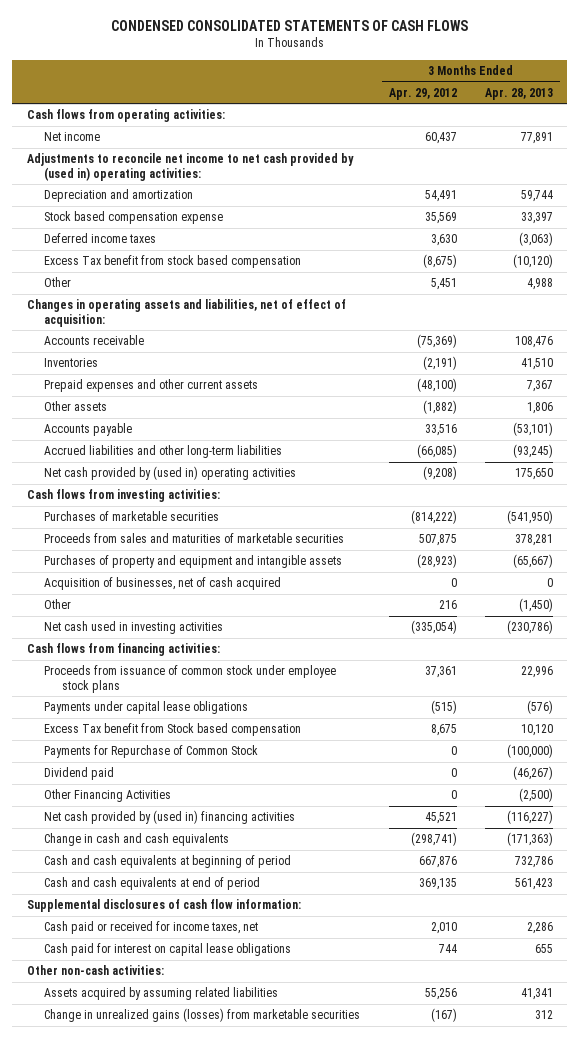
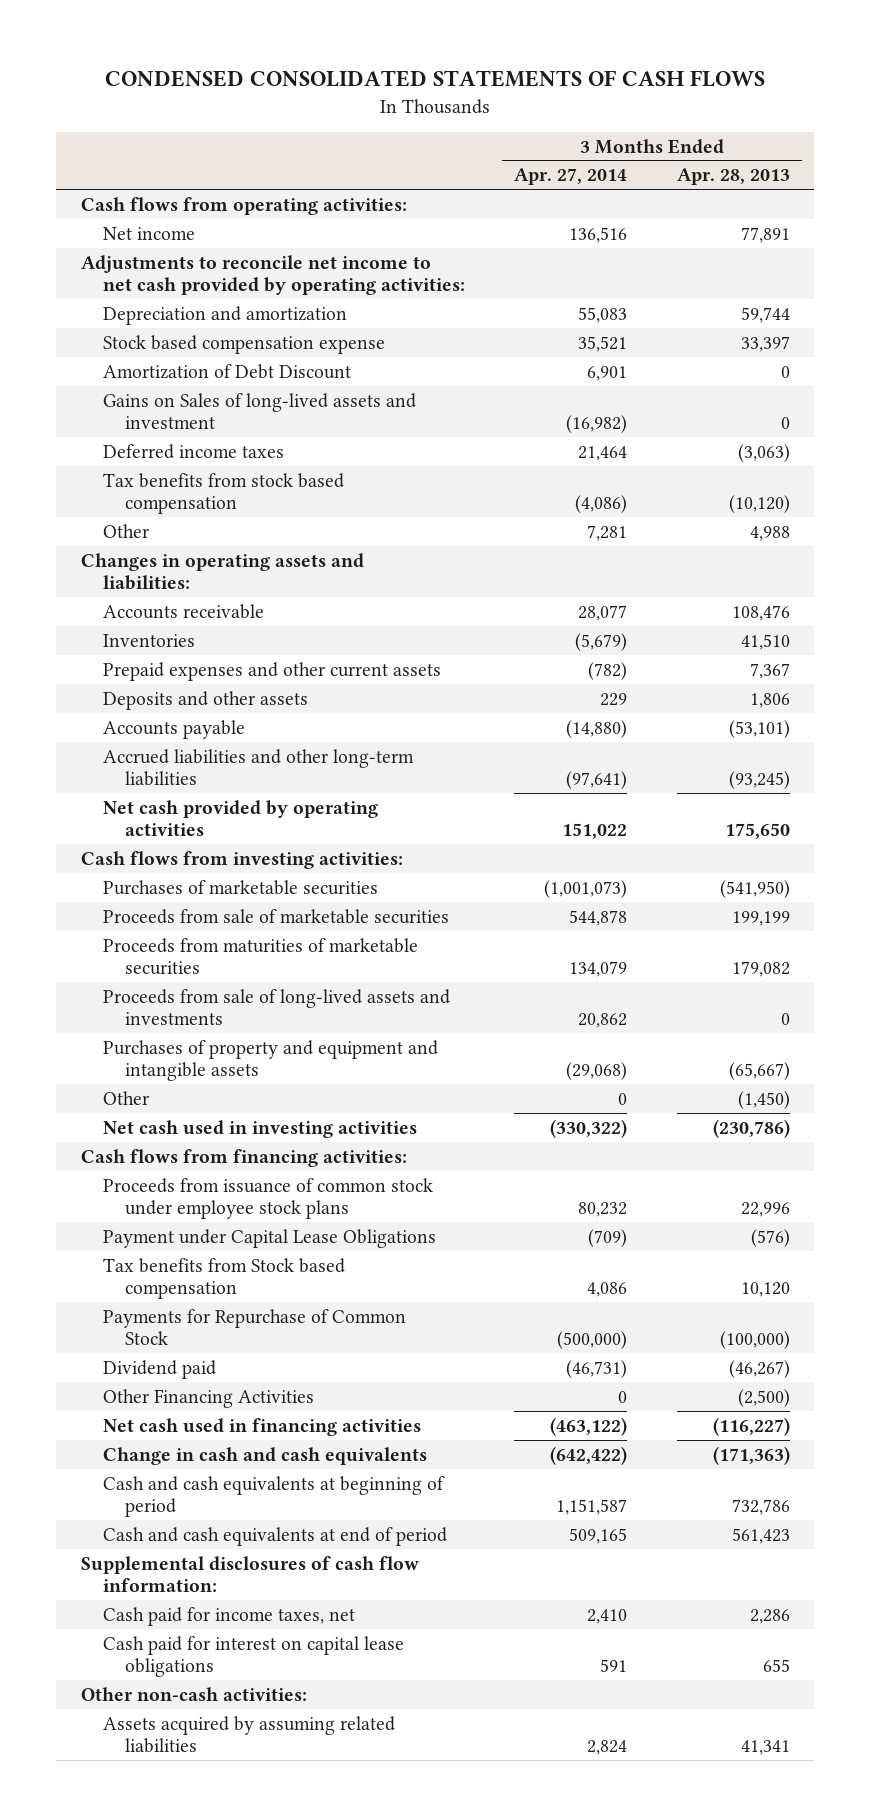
[388,87,457,100] Apr. 29, 2012 -> none
none -> [514,168,628,186] Apr. 27, 2014
[26,153,354,181] Adjustments to reconcile net income to net cash provided by (used in) operating activities: -> [80,254,465,296] Adjustments to reconcile net income to net cash provided by operating activities:
none -> [102,363,351,379] Amortization of Debt Discount
none -> [102,392,416,430] Gains on Sales of long-lived assets and investment
[44,255,302,269] Excess Tax benefit from stock based compensation -> [102,472,344,515] Tax benefits from stock based compensation
[26,299,346,327] Changes in operating assets and liabilities, net of effect of acquisition: -> [80,552,364,591] Changes in operating assets and liabilities:
[44,401,108,412] Other assets -> [102,690,308,710] Deposits and other assets
[44,466,297,481] Net cash provided by (used in) operating activities -> [102,799,378,837] Net cash provided by operating activities
none -> [102,908,449,924] Proceeds from sale of marketable securities
[44,533,345,544] Proceeds from sales and maturities of marketable securities -> [102,937,418,976] Proceeds from maturities of marketable securities
[515,534,554,547] 378,281 -> [731,961,790,978] 179,082
none -> [102,988,450,1026] Proceeds from sale of long-lived assets and investments
[44,577,282,591] Acquisition of businesses, net of cash acquired -> none
[44,701,249,715] Payments under capital lease obligations -> [102,1228,436,1248] Payment under Capital Lease Obligations
[44,723,302,737] Excess Tax benefit from Stock based compensation -> [102,1257,345,1300] Tax benefits from Stock based compensation
[44,810,296,825] Net cash provided by (used in) financing activities -> [102,1417,421,1436] Net cash used in financing activities
[44,921,259,935] Cash paid or received for income taxes, net -> [102,1606,355,1626] Cash paid for income taxes, net
[44,1008,361,1023] Change in unrealized gains (losses) from marketable securities -> none

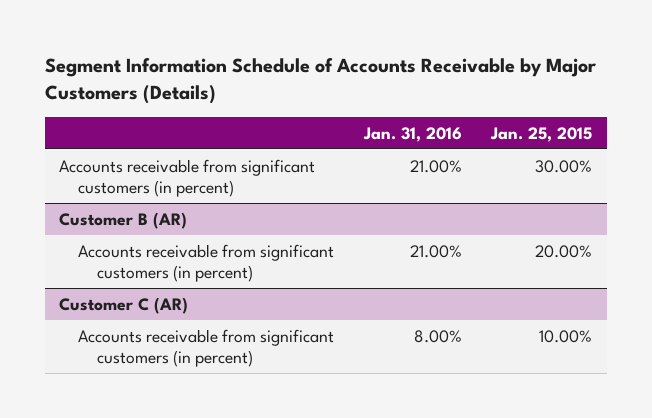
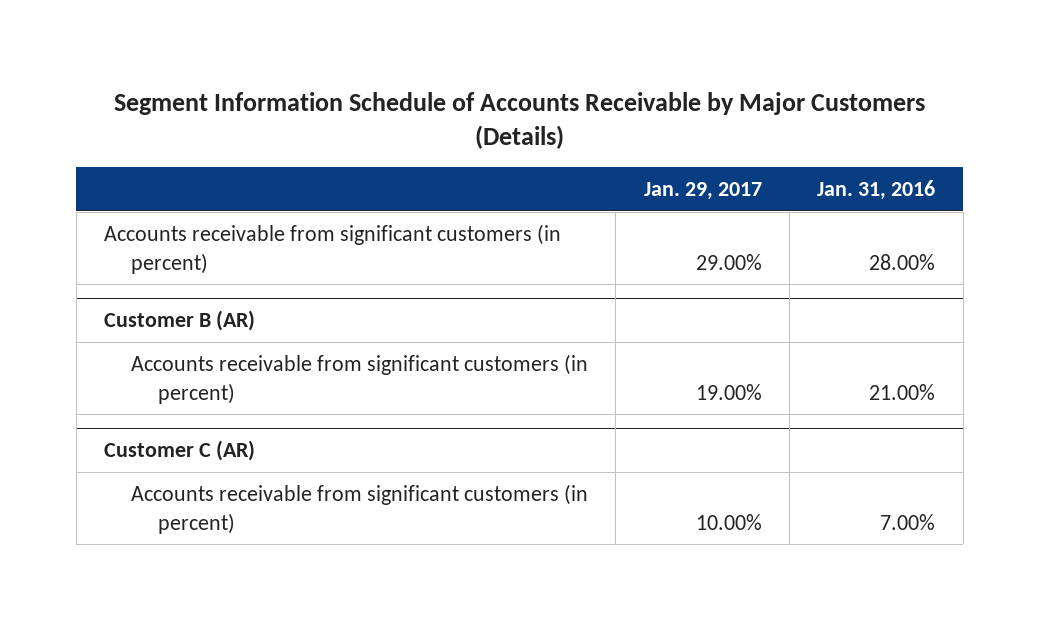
[490,126,593,142] Jan. 25, 2015 -> none
none -> [643,182,762,201] Jan. 29, 2017
[409,159,462,173] 21.00% -> [869,253,936,270] 28.00%
[413,329,462,343] 8.00% -> [880,513,936,530] 7.00%

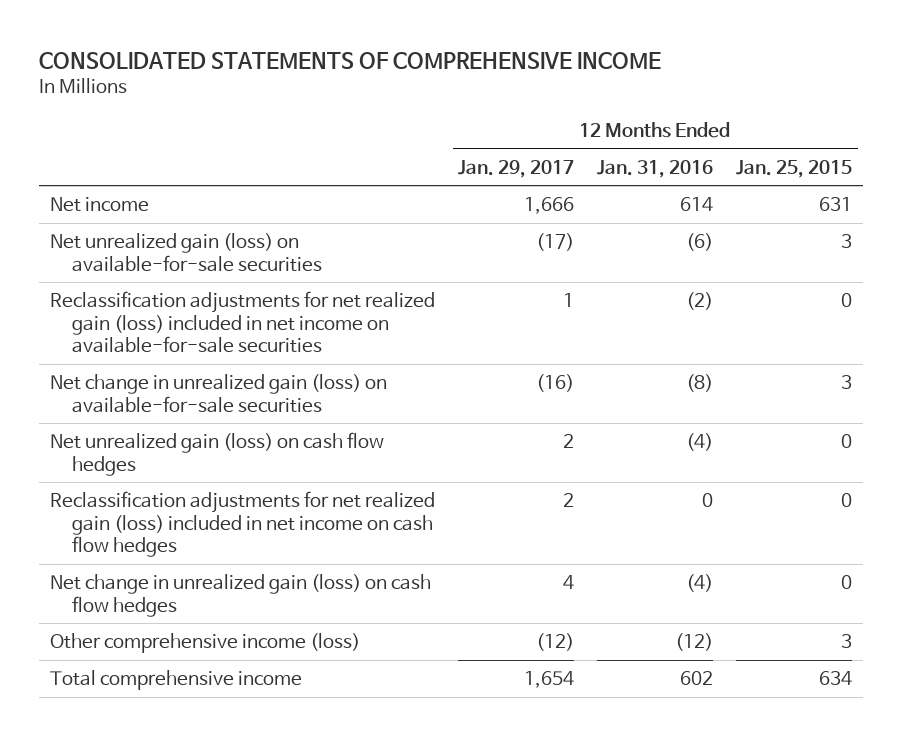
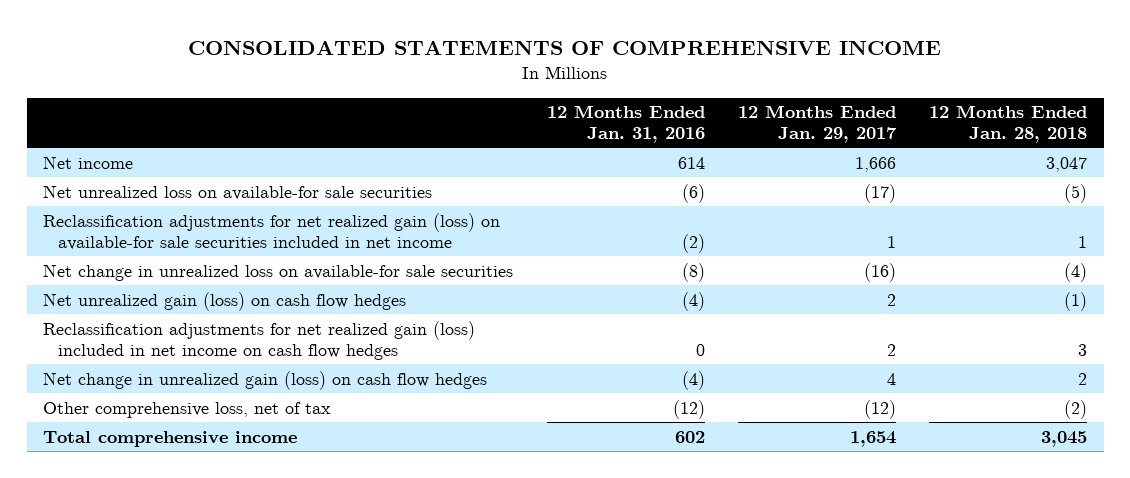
[735,159,852,178] Jan. 25, 2015 -> none
none -> [929,105,1088,144] 12 Months Ended Jan. 28, 2018
[50,233,322,272] Net unrealized gain (loss) on available-for-sale securities -> [43,184,433,200] Net unrealized loss on available-for sale securities
[50,291,436,353] Reclassification adjustments for net realized gain (loss) included in net income on available-for-sale securities -> [43,212,501,250] Reclassification adjustments for net realized gain (loss) on available-for sale securities included in net income
[50,374,388,413] Net change in unrealized gain (loss) on available-for-sale securities -> [43,263,514,281] Net change in unrealized loss on available-for sale securities
[50,633,361,654] Other comprehensive income (loss) -> [43,401,332,418] Other comprehensive loss, net of tax

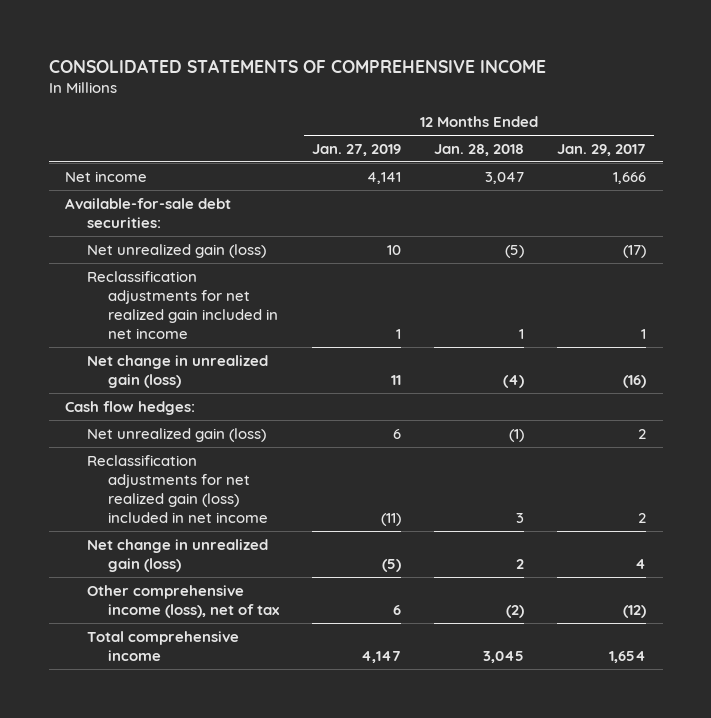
[546,105,705,144] 12 Months Ended Jan. 31, 2016 -> none
none -> [311,143,401,156] Jan. 27, 2019
none -> [65,197,232,228] Available-for-sale debt securities:
[43,184,433,200] Net unrealized loss on available-for sale securities -> [86,243,266,258] Net unrealized gain (loss)
[43,212,501,250] Reclassification adjustments for net realized gain (loss) on available-for sale securities included in net income -> [86,270,278,340] Reclassification adjustments for net realized gain included in net income
[43,263,514,281] Net change in unrealized loss on available-for sale securities -> [86,354,268,388] Net change in unrealized gain (loss)
none -> [65,400,196,415] Cash flow hedges:
[43,291,407,311] Net unrealized gain (loss) on cash flow hedges -> [86,427,266,442] Net unrealized gain (loss)
[43,320,476,360] Reclassification adjustments for net realized gain (loss) included in net income on cash flow hedges -> [86,454,268,524] Reclassification adjustments for net realized gain (loss) included in net income
[43,370,488,390] Net change in unrealized gain (loss) on cash flow hedges -> [86,538,268,572] Net change in unrealized gain (loss)
[43,401,332,418] Other comprehensive loss, net of tax -> [86,584,280,618] Other comprehensive income (loss), net of tax

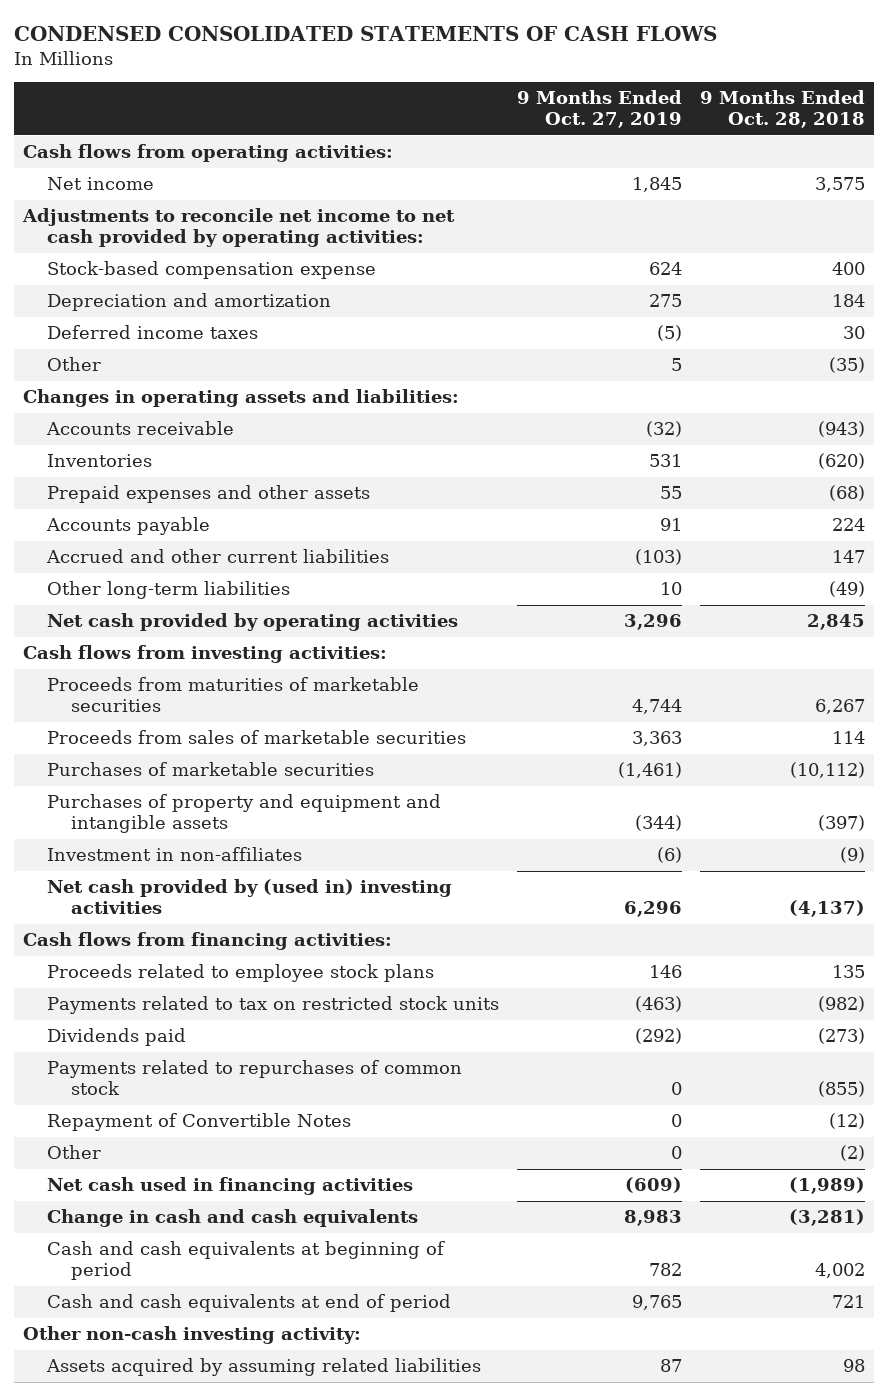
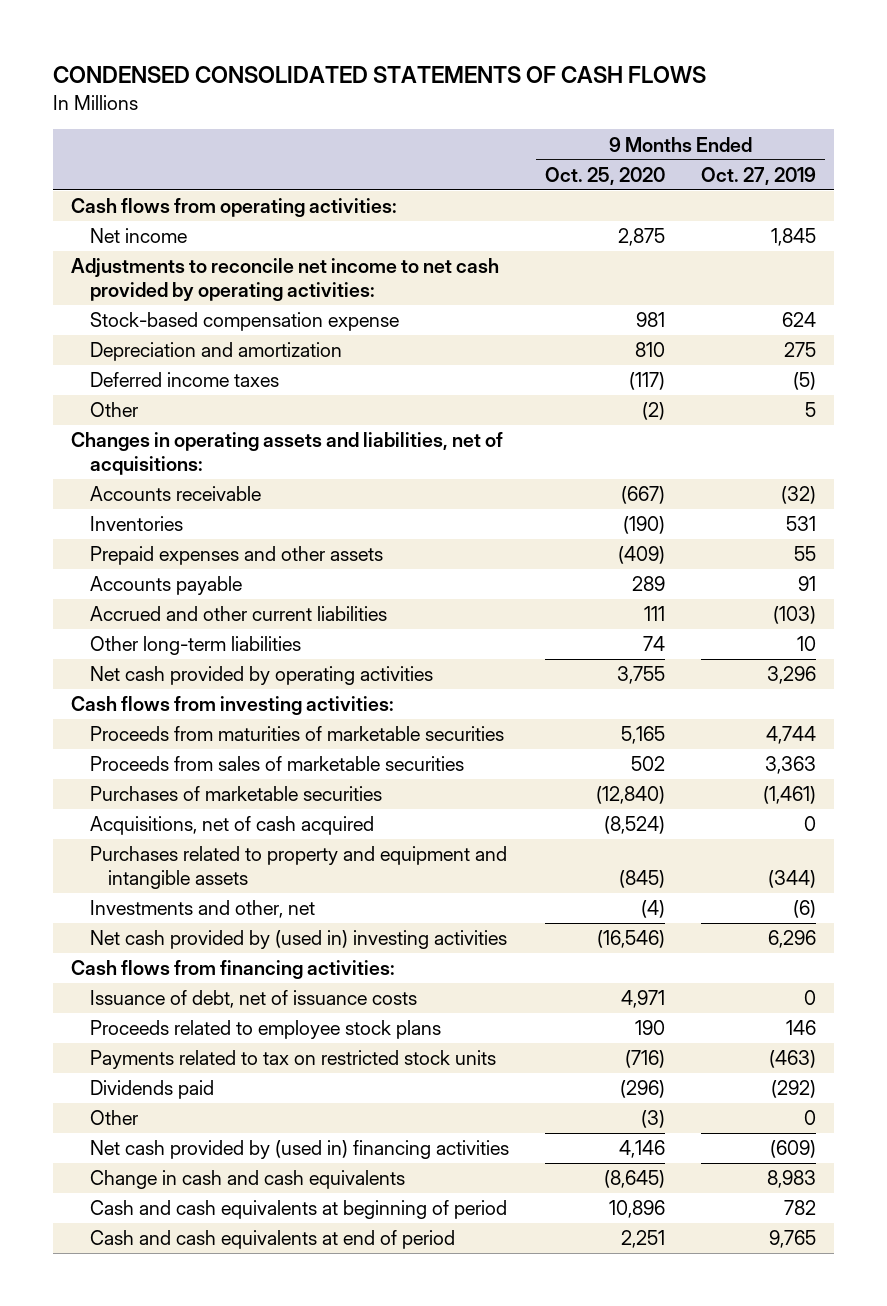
[700,90,866,128] 9 Months Ended Oct. 28, 2018 -> none
none -> [544,166,665,185] Oct. 25, 2020
[23,389,460,408] Changes in operating assets and liabilities: -> [71,432,504,475] Changes in operating assets and liabilities, net of acquisitions:
none -> [89,816,374,836] Acquisitions, net of cash acquired
[47,794,442,833] Purchases of property and equipment and intangible assets -> [89,846,507,889] Purchases related to property and equipment and intangible assets
[47,847,303,862] Investment in non-affiliates -> [89,900,315,919] Investments and other, net
none -> [89,990,417,1009] Issuance of debt, net of issuance costs
[47,1060,463,1095] Payments related to repurchases of common stock -> none
[47,1113,352,1132] Repayment of Convertible Notes -> none
[47,1177,414,1196] Net cash used in financing activities -> [89,1140,509,1160] Net cash provided by (used in) financing activities
[23,1326,362,1345] Other non-cash investing activity: -> none
[46,1358,482,1377] Assets acquired by assuming related liabilities -> none

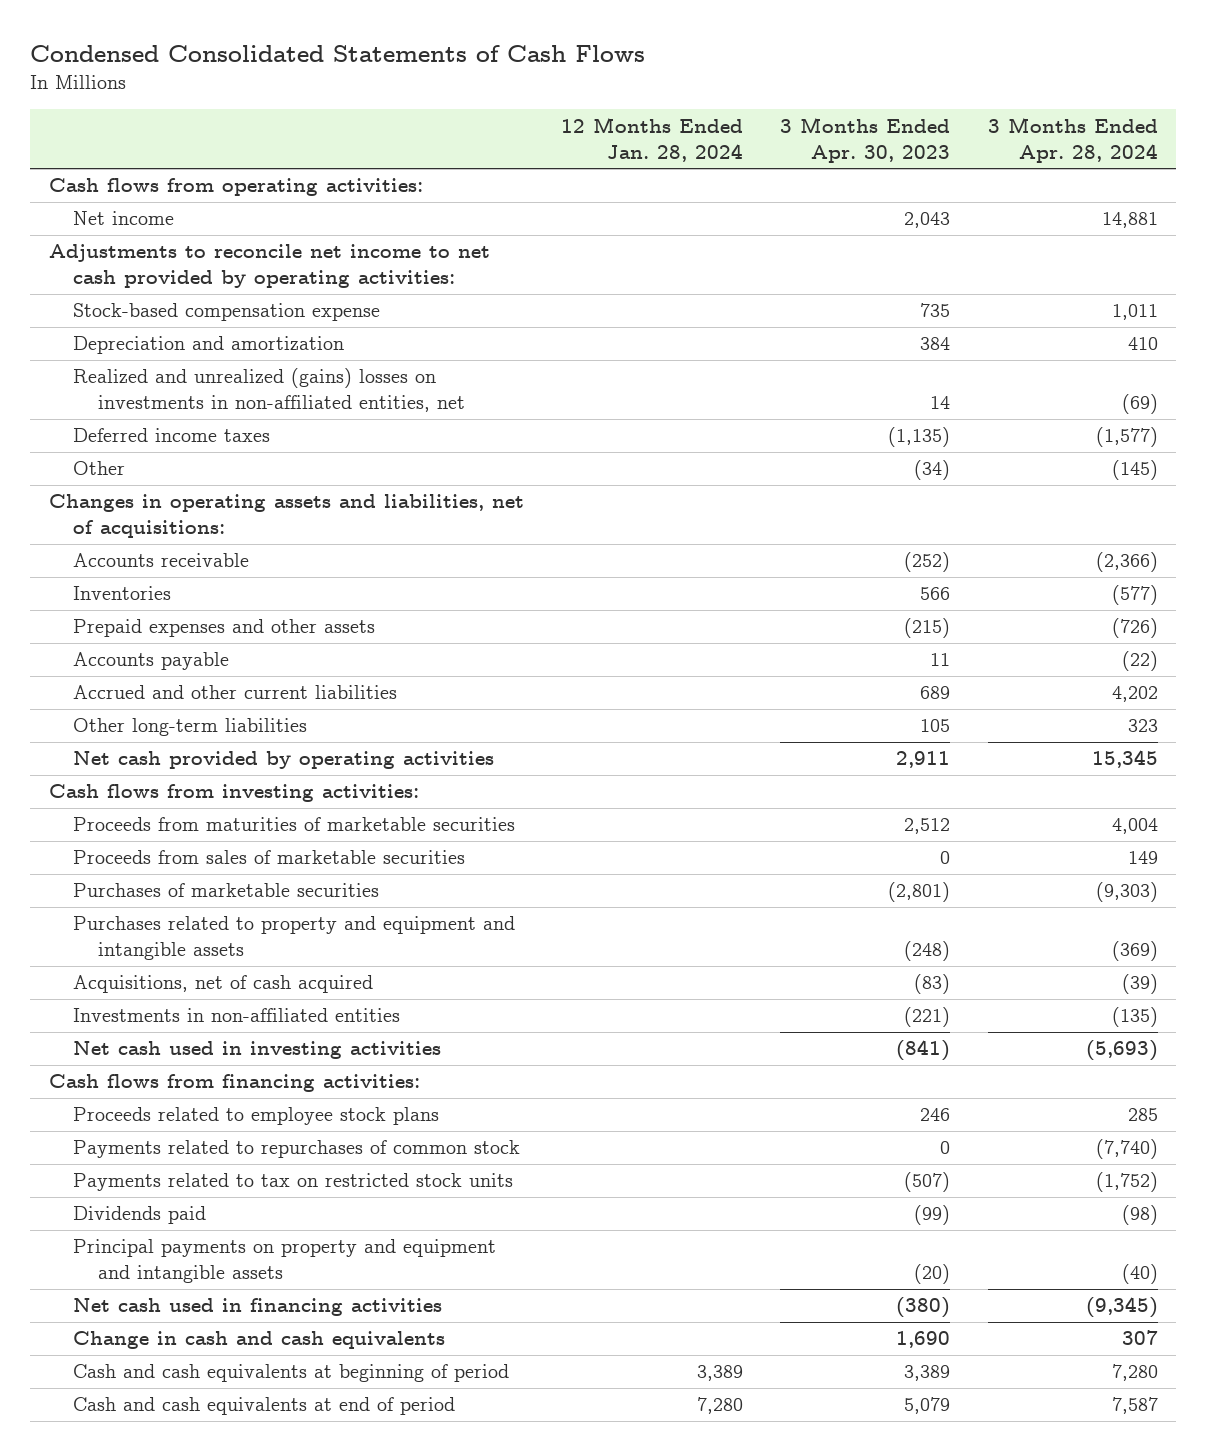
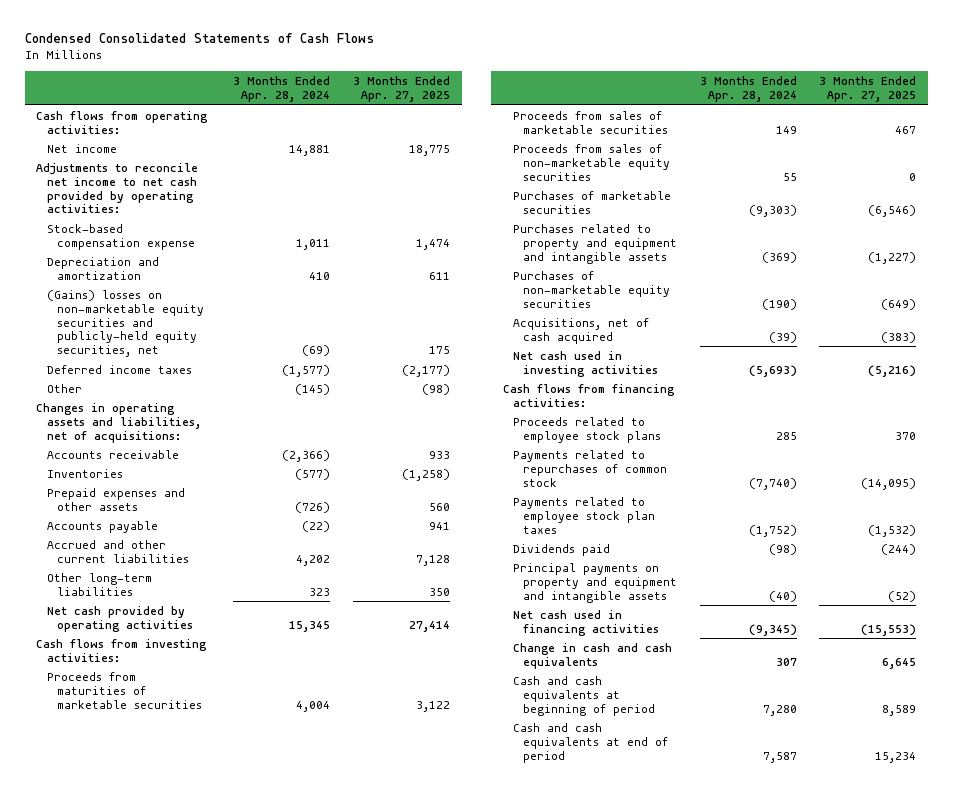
[561,116,744,162] 12 Months Ended Jan. 28, 2024 -> none
[780,116,951,163] 3 Months Ended Apr. 30, 2023 -> none
none -> [353,76,451,102] 3 Months Ended Apr. 27, 2025
[73,368,465,413] Realized and unrealized (gains) losses on investments in non-affiliated entities, net -> [46,289,204,358] (Gains) losses on non-marketable equity securities and publicly-held equity securities, net
none -> [512,143,671,181] Proceeds from sales of non-marketable equity securities
none -> [512,270,671,308] Purchases of non-marketable equity securities
[73,1008,401,1023] Investments in non-affiliated entities -> none
[73,1173,514,1192] Payments related to tax on restricted stock units -> [512,496,656,534] Payments related to employee stock plan taxes

